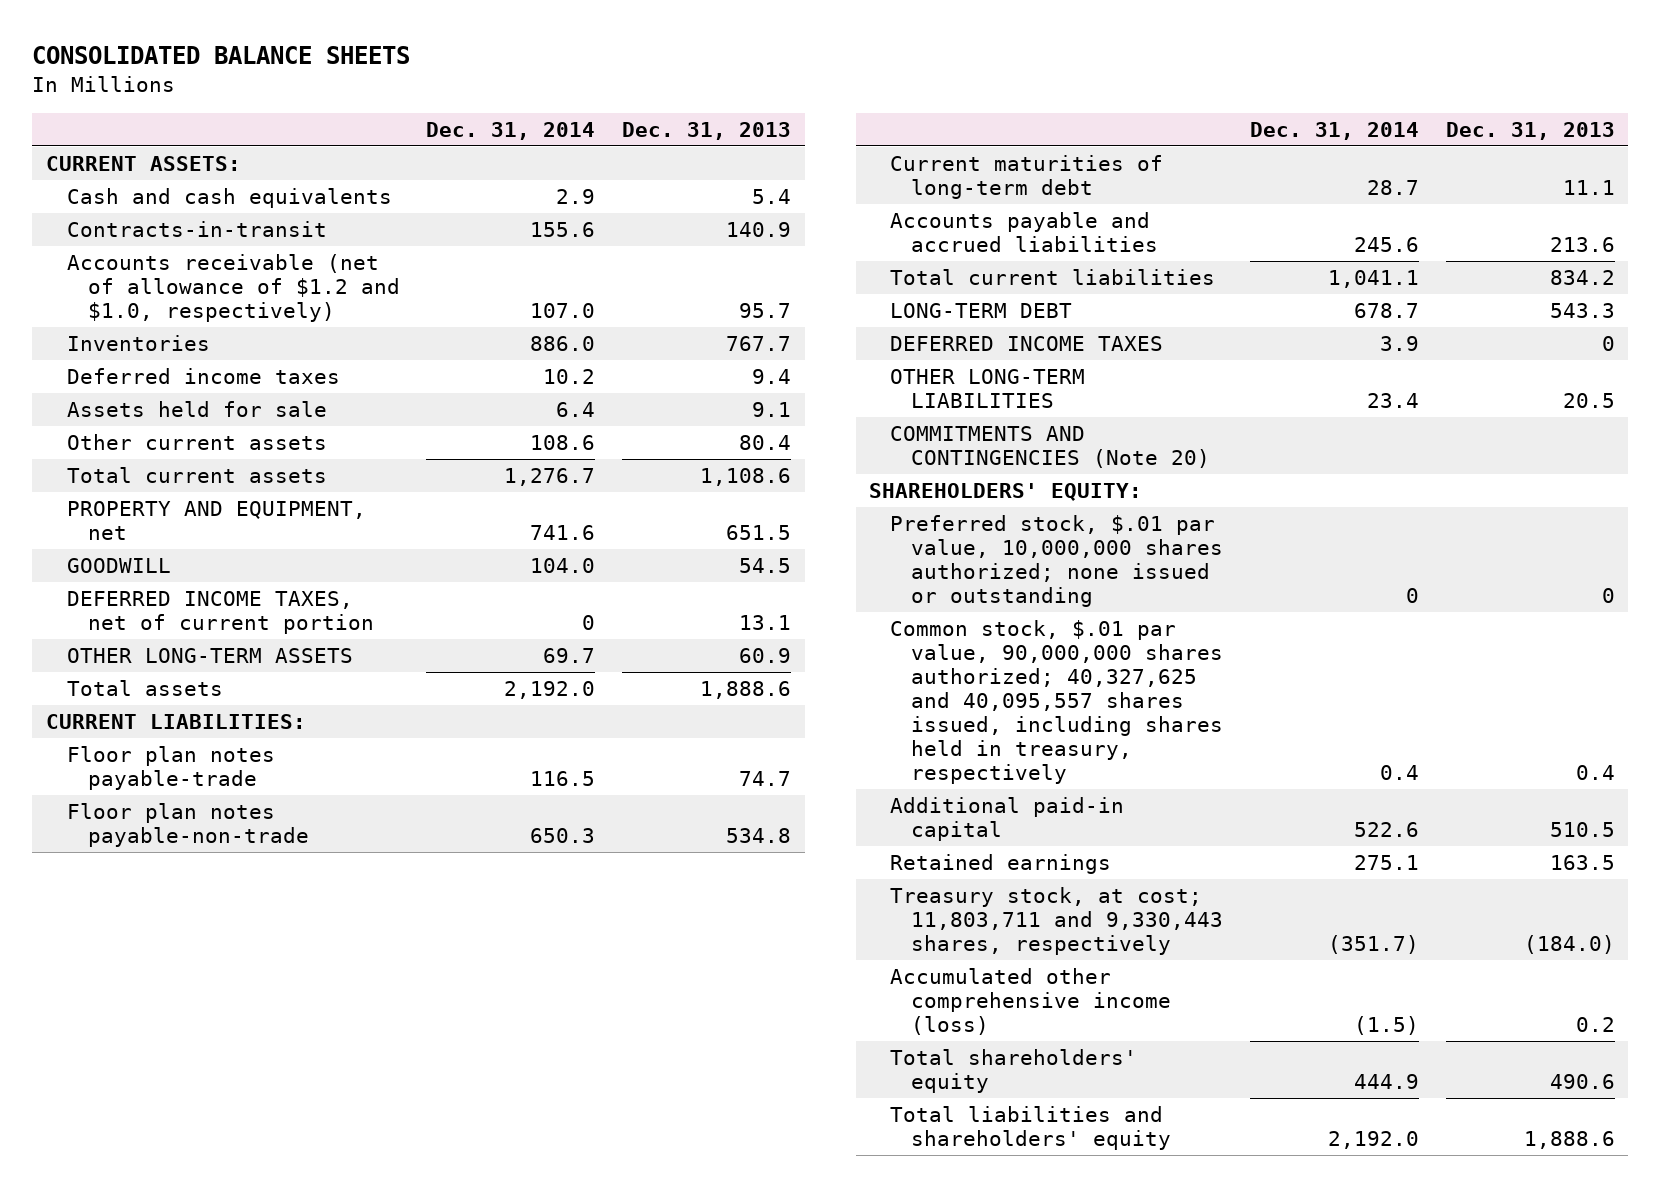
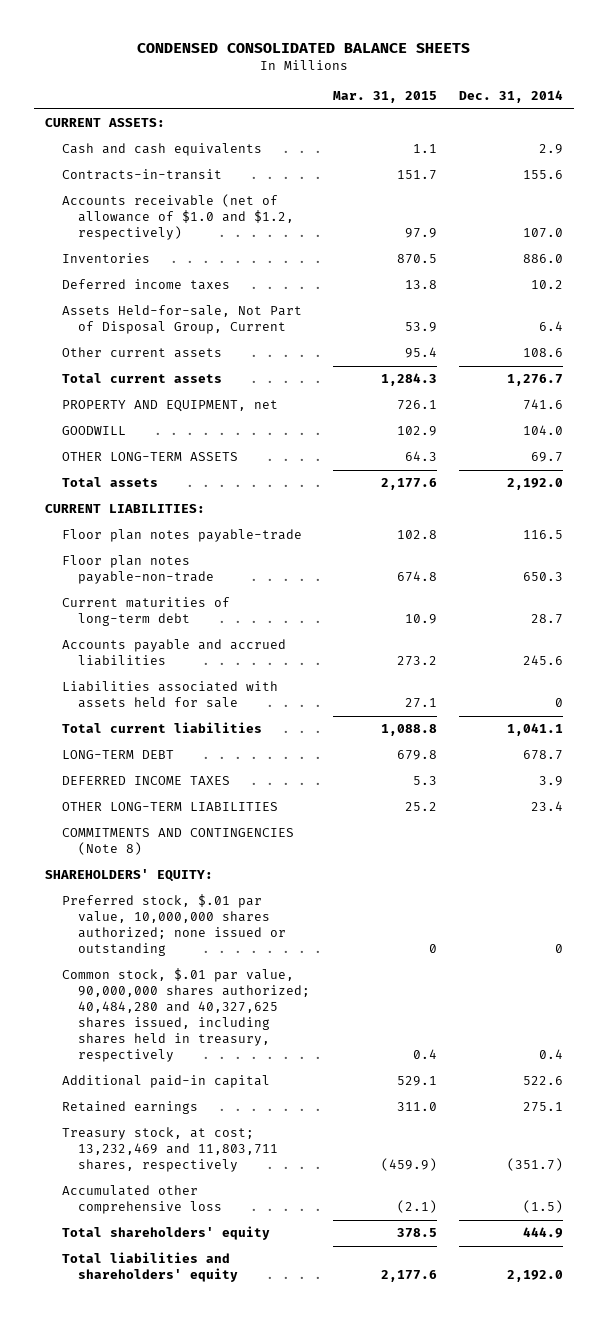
[32,46,411,65] CONSOLIDATED BALANCE SHEETS -> [137,43,471,54] CONDENSED CONSOLIDATED BALANCE SHEETS
[622,121,792,140] Dec. 31, 2013 -> none
none -> [332,90,437,103] Mar. 31, 2015
[66,254,400,322] Accounts receivable (net of allowance of $1.2 and $1.0, respectively) -> [61,194,295,241] Accounts receivable (net of allowance of $1.0 and $1.2, respectively)
[66,401,327,418] Assets held for sale -> none
none -> [61,305,302,335] Assets Held-for-sale, Not Part of Disposal Group, Current
[66,591,374,635] DEFERRED INCOME TAXES, net of current portion -> none
none -> [61,681,278,709] Liabilities associated with assets held for sale
[890,426,1211,469] COMMITMENTS AND CONTINGENCIES (Note 20) -> [61,828,294,856] COMMITMENTS AND CONTINGENCIES (Note 8)
[890,620,1224,784] Common stock, $.01 par value, 90,000,000 shares authorized; 40,327,625 and 40,095,557 shares issued, including shares held in treasury, respectively -> [61,968,311,1063] Common stock, $.01 par value, 90,000,000 shares authorized; 40,484,280 and 40,327,625 shares issued, including shares held in treasury, respectively
[890,887,1224,955] Treasury stock, at cost; 11,803,711 and 9,330,443 shares, respectively -> [61,1127,279,1173] Treasury stock, at cost; 13,232,469 and 11,803,711 shares, respectively
[890,968,1172,1035] Accumulated other comprehensive income (loss) -> [61,1185,223,1215] Accumulated other comprehensive loss

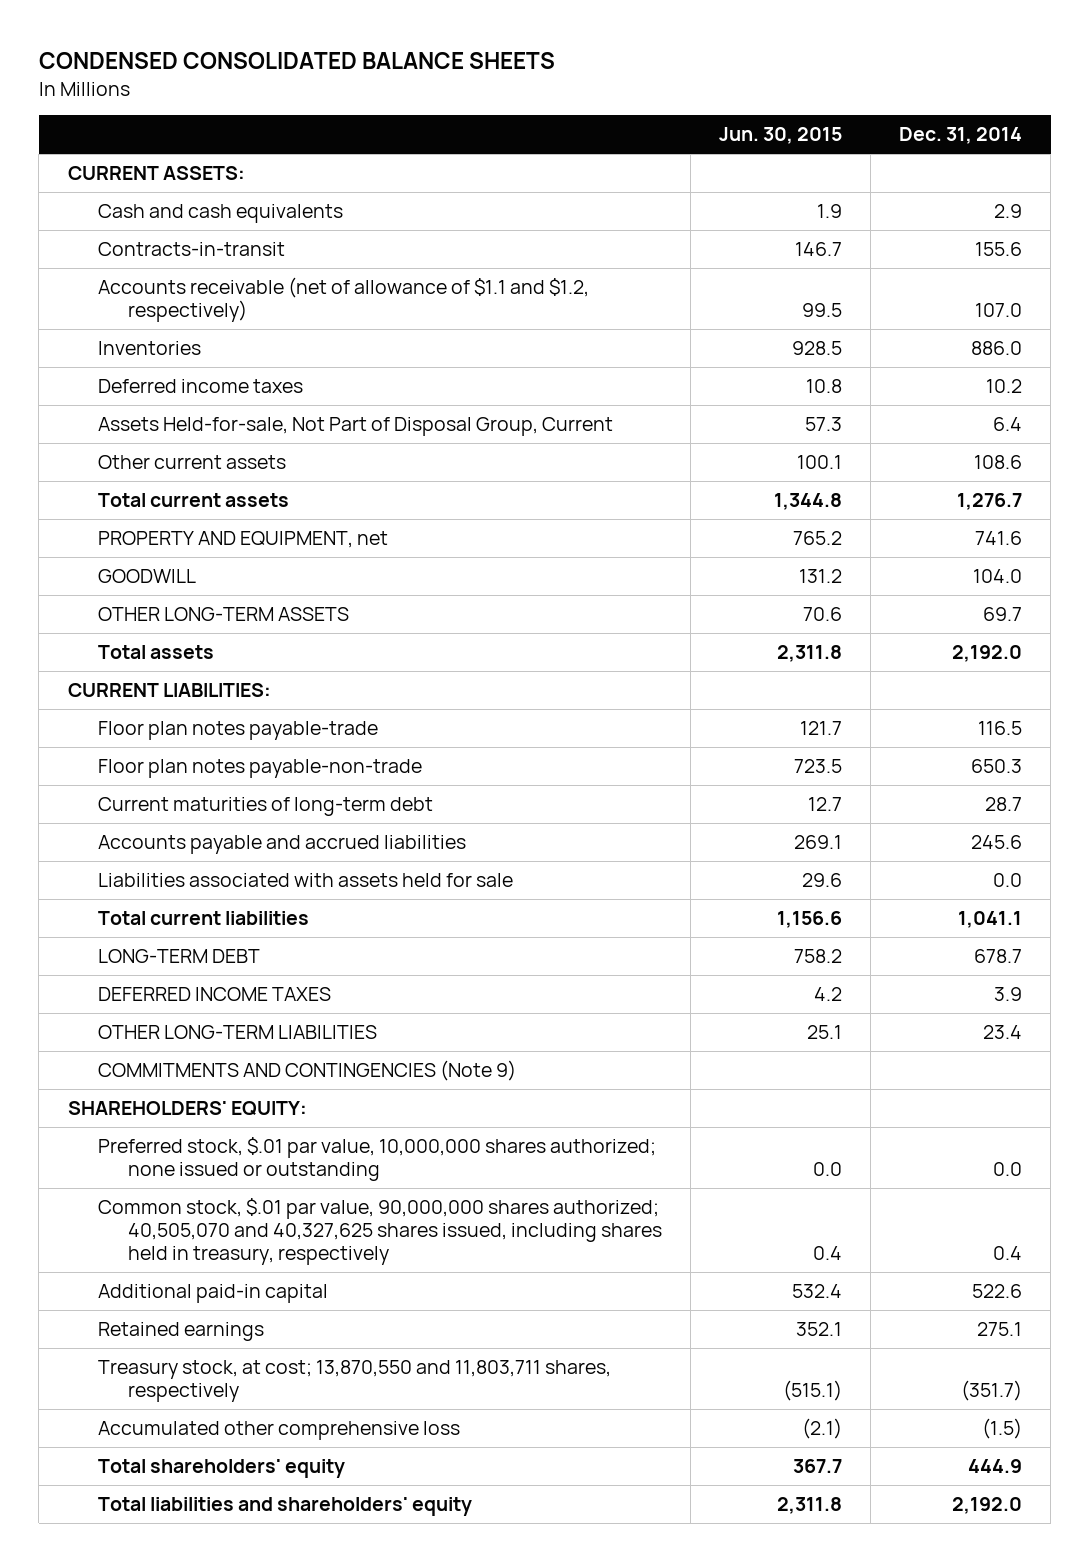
[332,90,437,103] Mar. 31, 2015 -> none
none -> [719,127,843,145] Jun. 30, 2015
[61,194,295,241] Accounts receivable (net of allowance of $1.0 and $1.2, respectively) -> [97,277,589,323] Accounts receivable (net of allowance of $1.1 and $1.2, respectively)
[554,698,563,708] 0 -> [993,873,1023,888] 0.0
[61,828,294,856] COMMITMENTS AND CONTINGENCIES (Note 8) -> [97,1060,516,1082] COMMITMENTS AND CONTINGENCIES (Note 9)
[554,944,563,954] 0 -> [993,1162,1023,1177] 0.0
[61,968,311,1063] Common stock, $.01 par value, 90,000,000 shares authorized; 40,484,280 and 40,327,625 shares issued, including shares held in treasury, respectively -> [97,1198,662,1266] Common stock, $.01 par value, 90,000,000 shares authorized; 40,505,070 and 40,327,625 shares issued, including shares held in treasury, respectively
[61,1127,279,1173] Treasury stock, at cost; 13,232,469 and 11,803,711 shares, respectively -> [97,1360,611,1403] Treasury stock, at cost; 13,870,550 and 11,803,711 shares, respectively

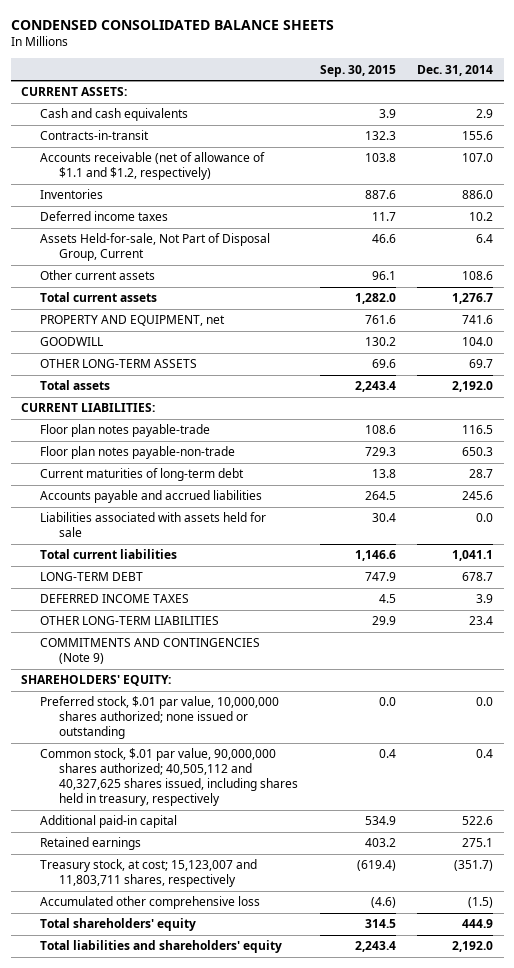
[719,127,843,145] Jun. 30, 2015 -> none
none -> [319,64,396,77] Sep. 30, 2015
[97,1198,662,1266] Common stock, $.01 par value, 90,000,000 shares authorized; 40,505,070 and 40,327,625 shares issued, including shares held in treasury, respectively -> [40,748,298,807] Common stock, $.01 par value, 90,000,000 shares authorized; 40,505,112 and 40,327,625 shares issued, including shares held in treasury, respectively
[97,1360,611,1403] Treasury stock, at cost; 13,870,550 and 11,803,711 shares, respectively -> [40,859,258,888] Treasury stock, at cost; 15,123,007 and 11,803,711 shares, respectively

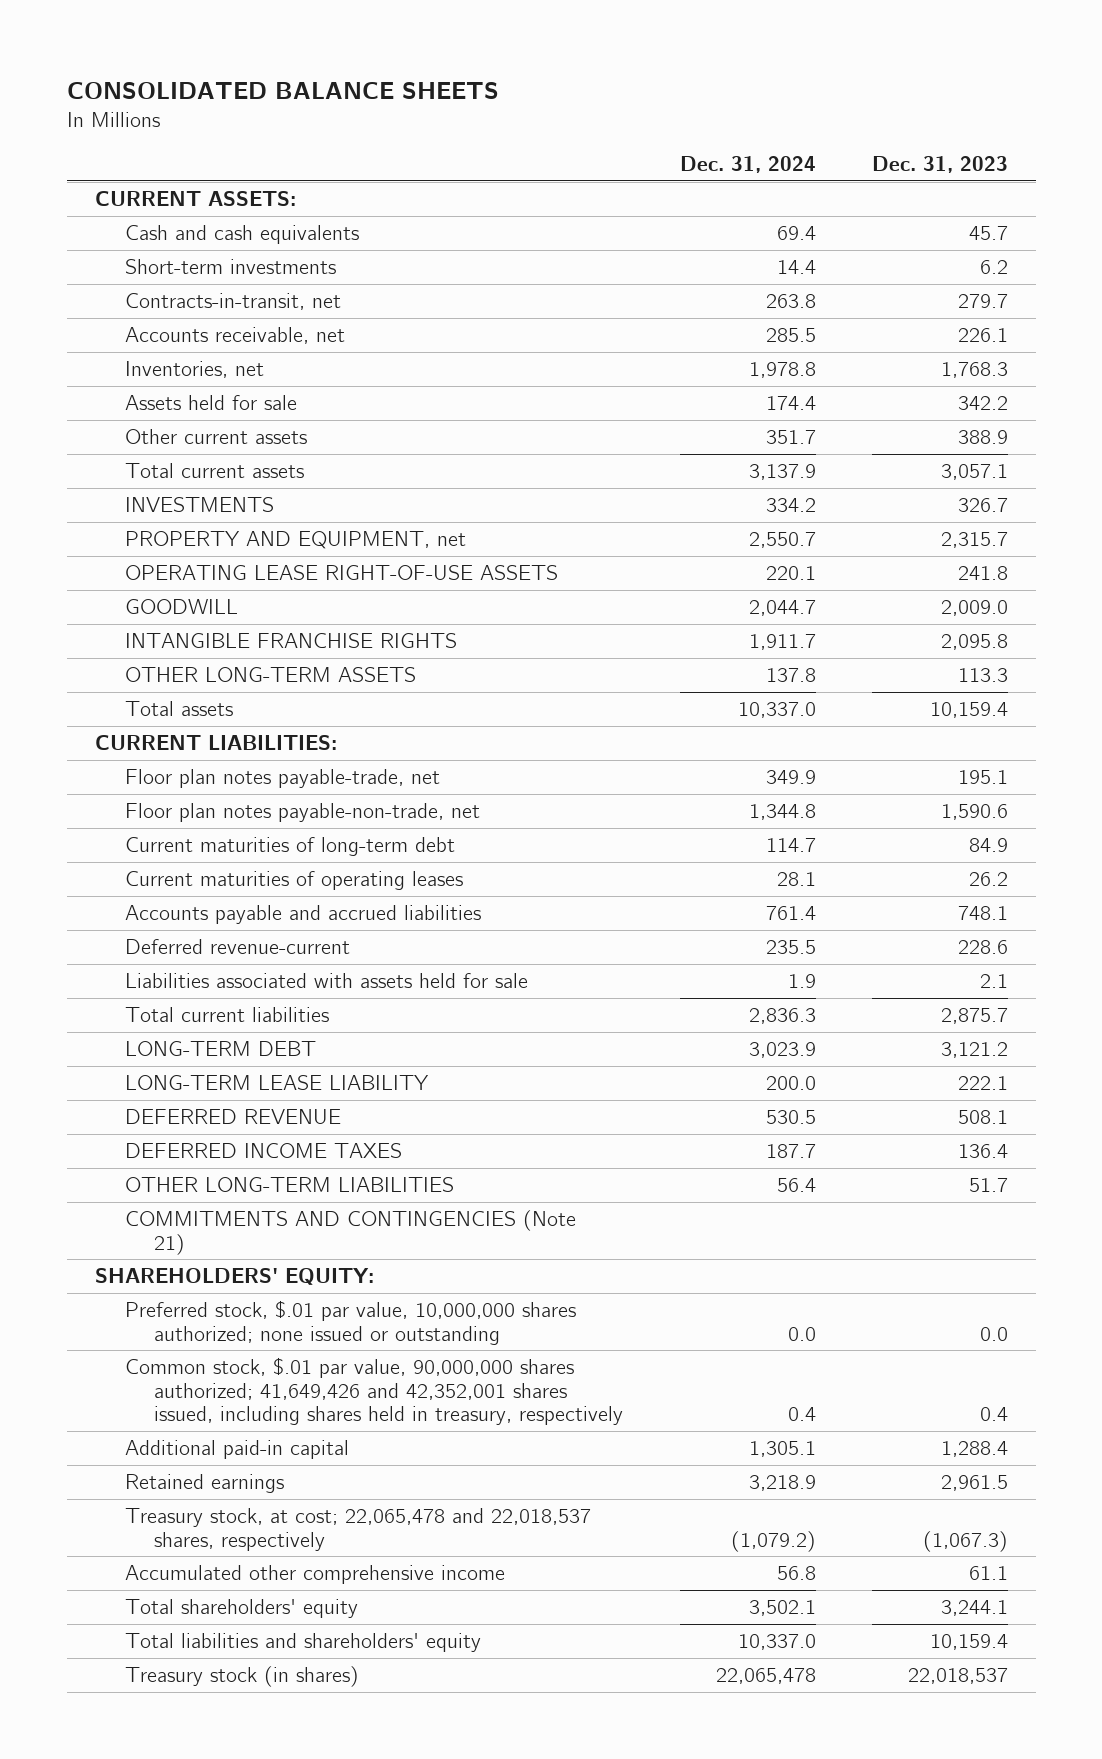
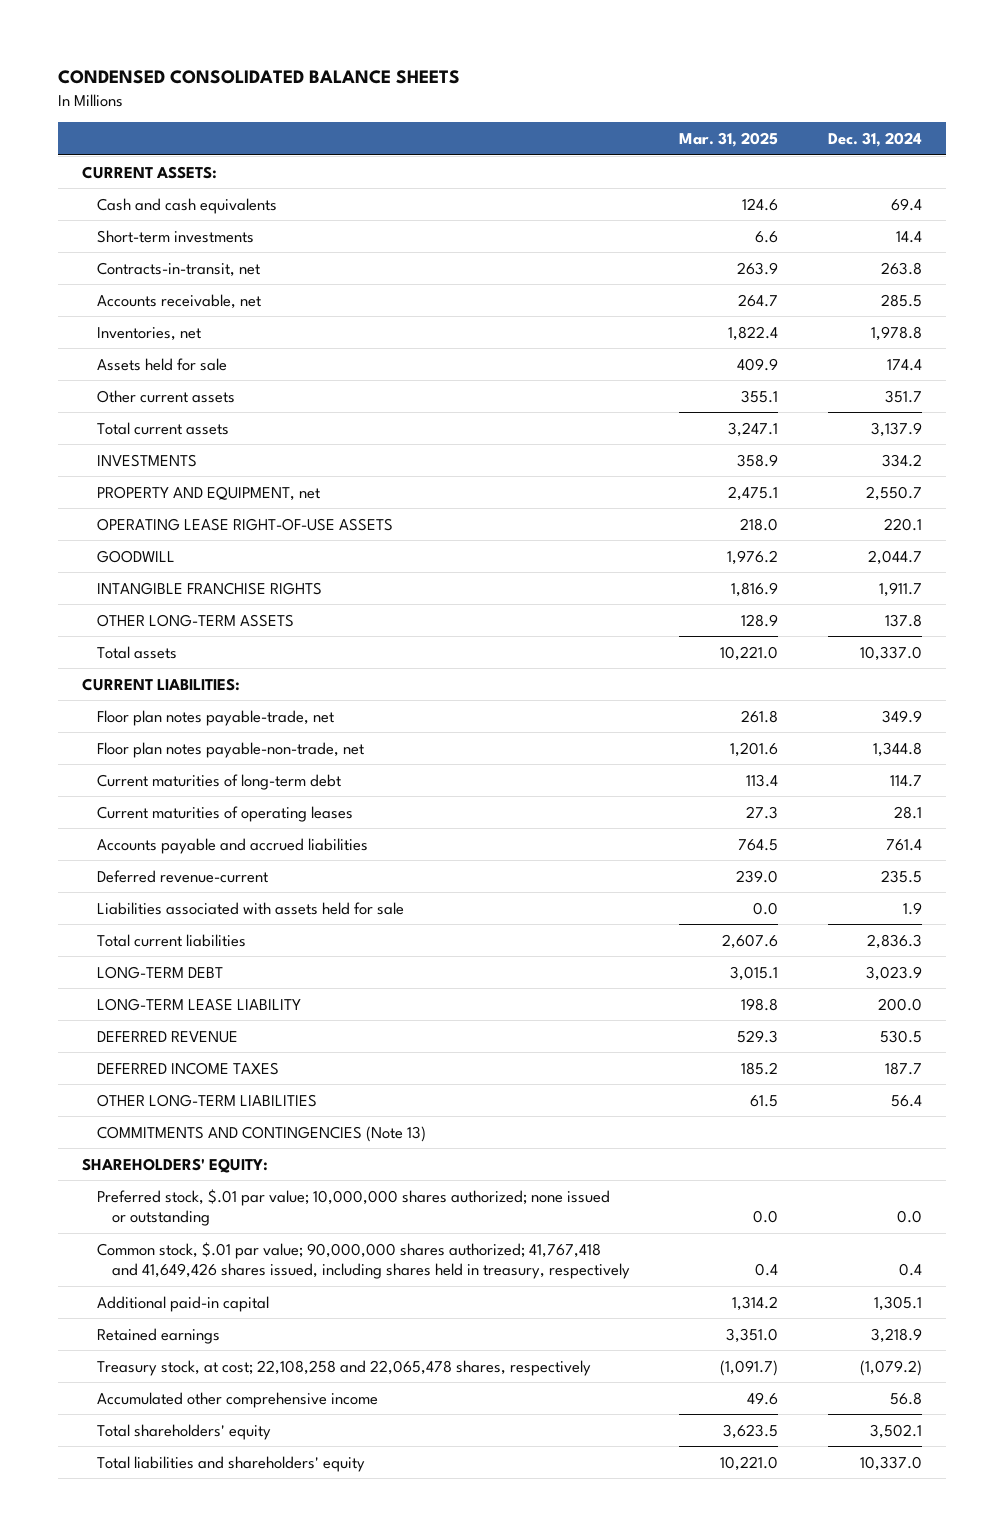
[66,81,499,99] CONSOLIDATED BALANCE SHEETS -> [57,70,460,85] CONDENSED CONSOLIDATED BALANCE SHEETS
[871,156,1008,174] Dec. 31, 2023 -> none
none -> [679,132,779,148] Mar. 31, 2025
[124,1209,576,1255] COMMITMENTS AND CONTINGENCIES (Note 21) -> [97,1125,427,1142] COMMITMENTS AND CONTINGENCIES (Note 13)
[124,1299,576,1345] Preferred stock, $.01 par value, 10,000,000 shares authorized; none issued or outstanding -> [97,1188,611,1227] Preferred stock, $.01 par value; 10,000,000 shares authorized; none issued or outstanding
[124,1356,624,1426] Common stock, $.01 par value, 90,000,000 shares authorized; 41,649,426 and 42,352,001 shares issued, including shares held in treasury, respectively -> [97,1241,631,1280] Common stock, $.01 par value; 90,000,000 shares authorized; 41,767,418 and 41,649,426 shares issued, including shares held in treasury, respectively
[124,1507,591,1551] Treasury stock, at cost; 22,065,478 and 22,018,537 shares, respectively -> [97,1359,592,1376] Treasury stock, at cost; 22,108,258 and 22,065,478 shares, respectively
[124,1665,359,1687] Treasury stock (in shares) -> none

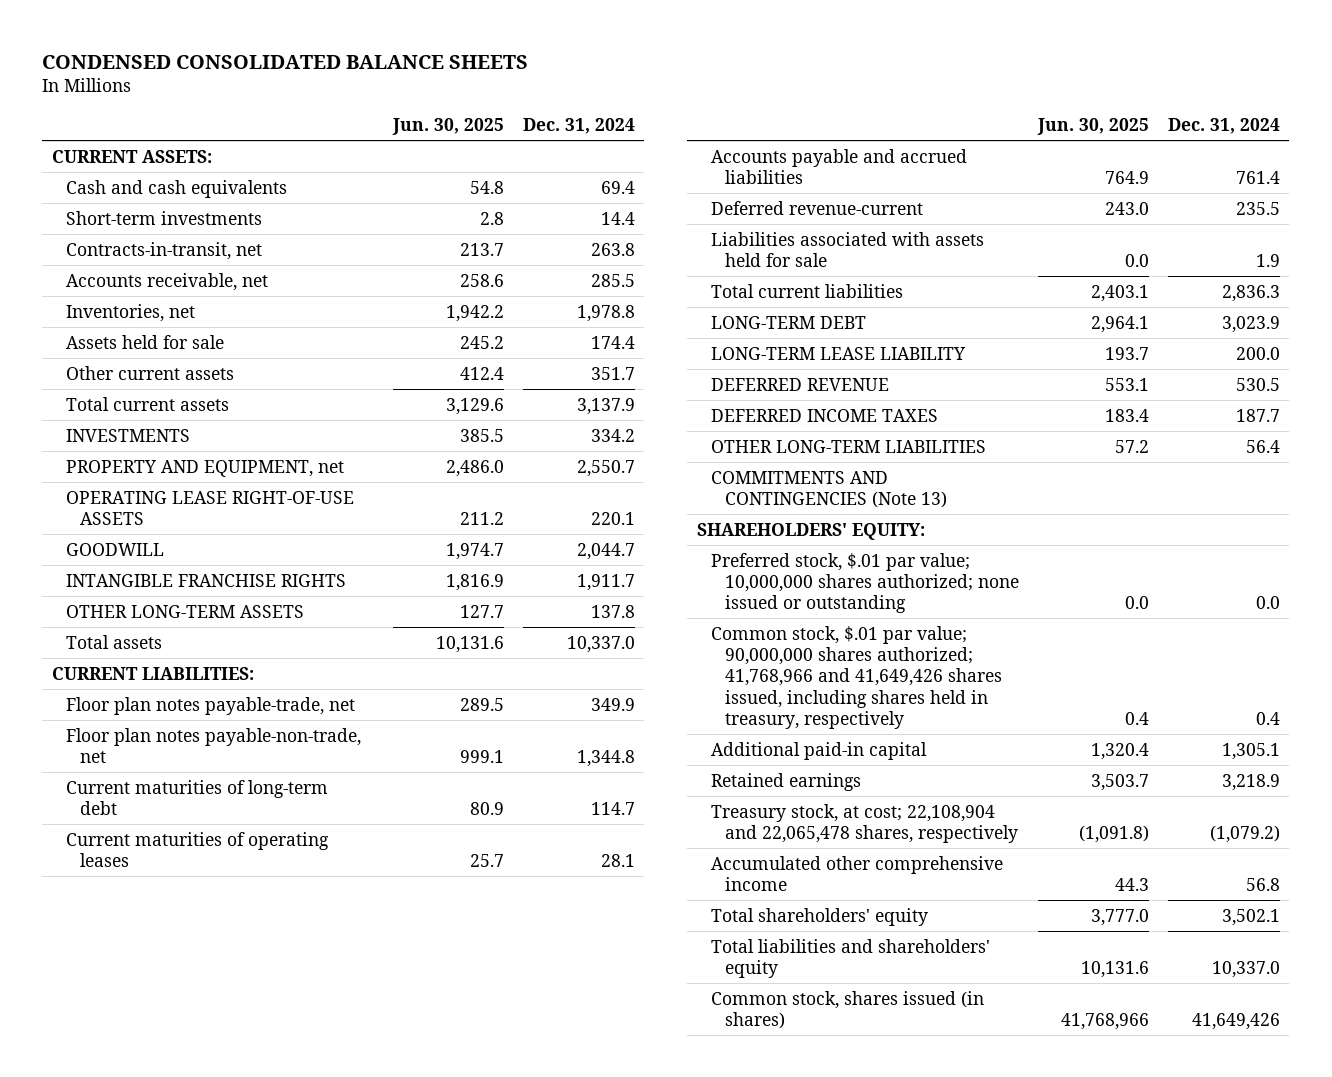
[679,132,779,148] Mar. 31, 2025 -> none
none -> [391,118,504,136] Jun. 30, 2025
[97,1241,631,1280] Common stock, $.01 par value; 90,000,000 shares authorized; 41,767,418 and 41,649,426 shares issued, including shares held in treasury, respectively -> [711,625,1003,730] Common stock, $.01 par value; 90,000,000 shares authorized; 41,768,966 and 41,649,426 shares issued, including shares held in treasury, respectively
[97,1359,592,1376] Treasury stock, at cost; 22,108,258 and 22,065,478 shares, respectively -> [711,803,1019,843] Treasury stock, at cost; 22,108,904 and 22,065,478 shares, respectively
none -> [711,990,985,1029] Common stock, shares issued (in shares)

